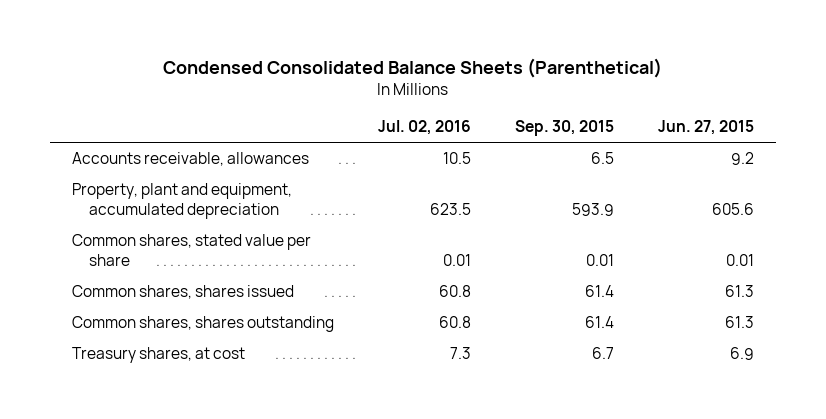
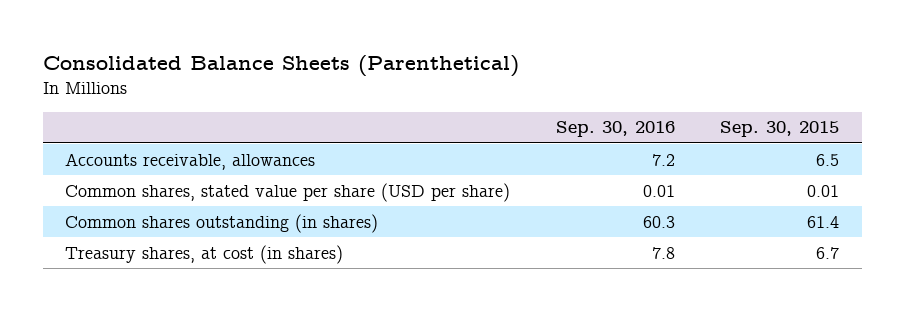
[163,58,663,79] Condensed Consolidated Balance Sheets (Parenthetical) -> [42,54,519,77] Consolidated Balance Sheets (Parenthetical)
[378,120,472,136] Jul. 02, 2016 -> none
[658,120,755,136] Jun. 27, 2015 -> none
none -> [555,121,675,138] Sep. 30, 2016
[72,183,293,219] Property, plant and equipment, accumulated depreciation -> none
[72,285,295,300] Common shares, shares issued -> none
[72,234,312,266] Common shares, stated value per share -> [65,182,511,202] Common shares, stated value per share (USD per share)
[72,316,335,333] Common shares, shares outstanding -> [65,213,379,233] Common shares outstanding (in shares)
[72,347,246,364] Treasury shares, at cost -> [65,244,344,264] Treasury shares, at cost (in shares)

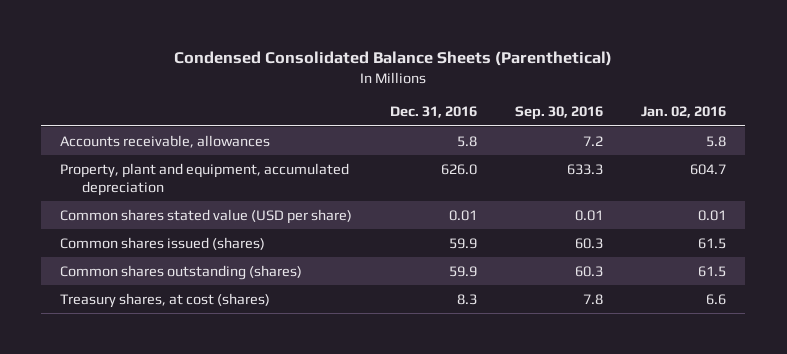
[42,54,519,77] Consolidated Balance Sheets (Parenthetical) -> [174,51,613,67] Condensed Consolidated Balance Sheets (Parenthetical)
[720,121,840,138] Sep. 30, 2015 -> none
none -> [390,106,478,119] Dec. 31, 2016
none -> [641,106,727,119] Jan. 02, 2016
none -> [60,162,350,196] Property, plant and equipment, accumulated depreciation
[65,182,511,202] Common shares, stated value per share (USD per share) -> [60,208,353,224] Common shares stated value (USD per share)
none -> [60,236,266,250] Common shares issued (shares)
[65,213,379,233] Common shares outstanding (in shares) -> [60,264,303,280] Common shares outstanding (shares)
[65,244,344,264] Treasury shares, at cost (in shares) -> [60,292,271,308] Treasury shares, at cost (shares)

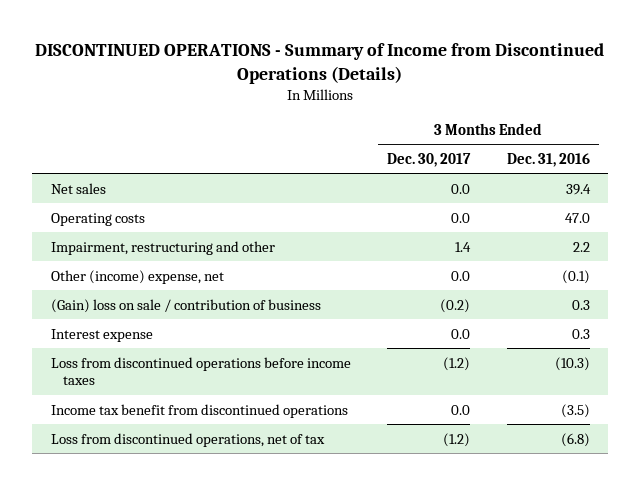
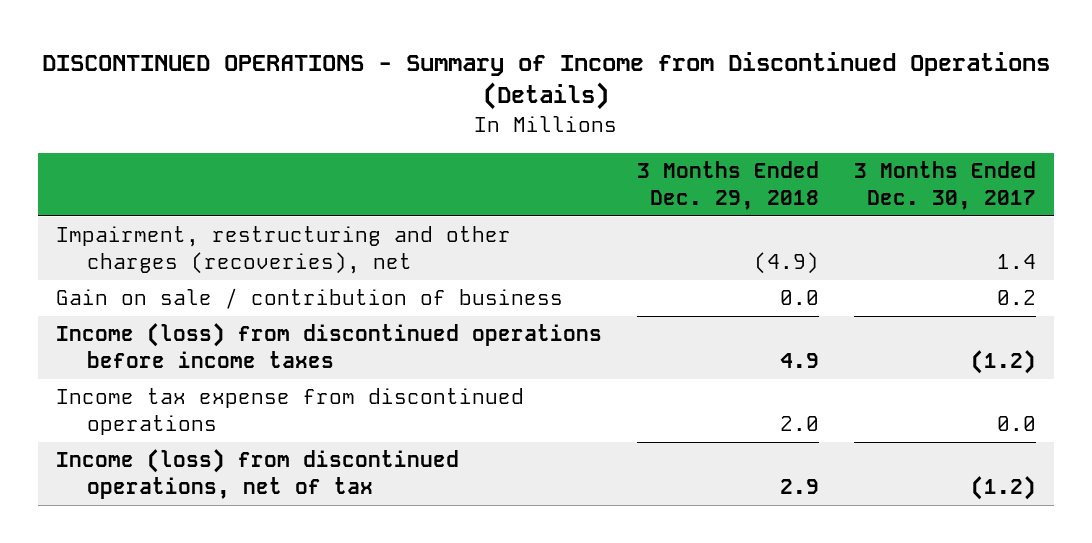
[506,153,590,168] Dec. 31, 2016 -> none
none -> [637,161,820,210] 3 Months Ended Dec. 29, 2018
[50,182,106,194] Net sales -> none
[50,212,145,226] Operating costs -> none
[50,269,224,284] Other (income) expense, net -> none
[50,328,153,342] Interest expense -> none
[50,240,275,255] Impairment, restructuring and other -> [55,226,511,275] Impairment, restructuring and other charges (recoveries), net
[50,298,321,313] (Gain) loss on sale / contribution of business -> [55,288,563,310] Gain on sale / contribution of business
[440,298,471,313] (0.2) -> [997,290,1037,306] 0.2
[50,356,351,386] Loss from discontinued operations before income taxes -> [55,323,602,369] Income (loss) from discontinued operations before income taxes
[50,403,348,418] Income tax benefit from discontinued operations -> [55,388,524,436] Income tax expense from discontinued operations
[50,432,325,447] Loss from discontinued operations, net of tax -> [55,449,459,500] Income (loss) from discontinued operations, net of tax

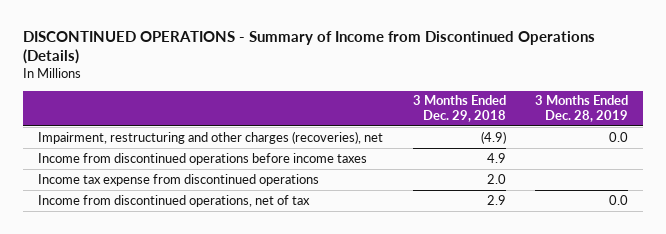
[854,161,1037,210] 3 Months Ended Dec. 30, 2017 -> none
none -> [535,95,629,122] 3 Months Ended Dec. 28, 2019
[55,288,563,310] Gain on sale / contribution of business -> none
[55,323,602,369] Income (loss) from discontinued operations before income taxes -> [37,152,367,165] Income from discontinued operations before income taxes
[55,449,459,500] Income (loss) from discontinued operations, net of tax -> [37,194,310,207] Income from discontinued operations, net of tax

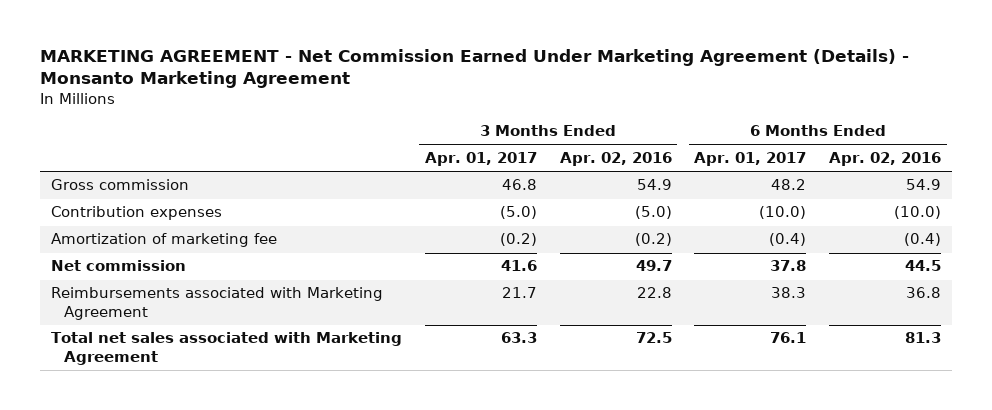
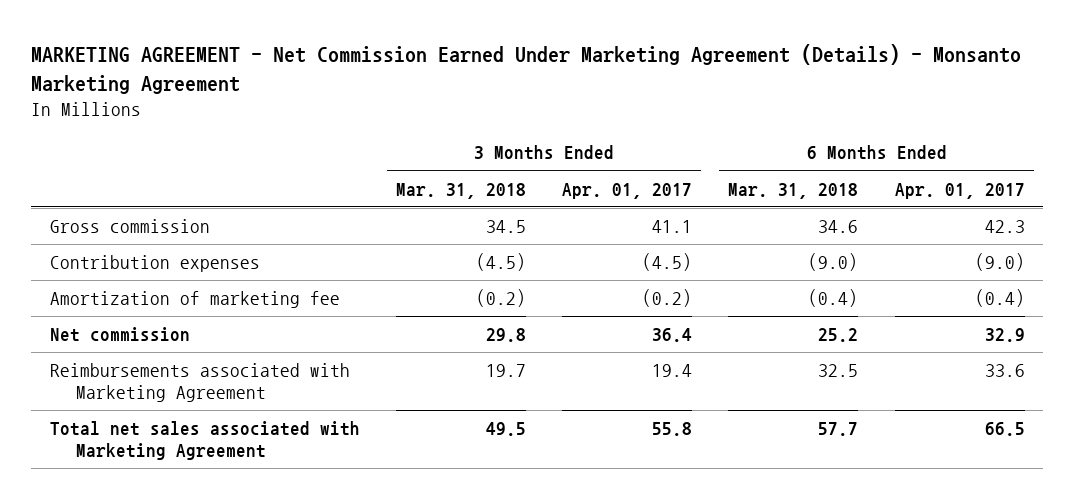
[559,152,672,167] Apr. 02, 2016 -> none
[829,152,942,167] Apr. 02, 2016 -> none
none -> [395,182,526,199] Mar. 31, 2018
none -> [728,182,859,199] Mar. 31, 2018
[502,179,538,191] 46.8 -> [652,220,693,234] 41.1
[771,179,807,191] 48.2 -> [984,220,1025,234] 42.3
[500,206,538,220] (5.0) -> [642,253,693,272] (4.5)
[759,206,807,220] (10.0) -> [974,253,1025,272] (9.0)
[501,260,538,272] 41.6 -> [652,328,693,343] 36.4
[770,260,807,272] 37.8 -> [984,328,1025,343] 32.9
[502,287,538,299] 21.7 -> [652,364,693,378] 19.4
[771,287,807,299] 38.3 -> [984,364,1025,378] 33.6
[501,332,538,344] 63.3 -> [652,422,693,437] 55.8
[770,332,807,344] 76.1 -> [984,422,1025,437] 66.5

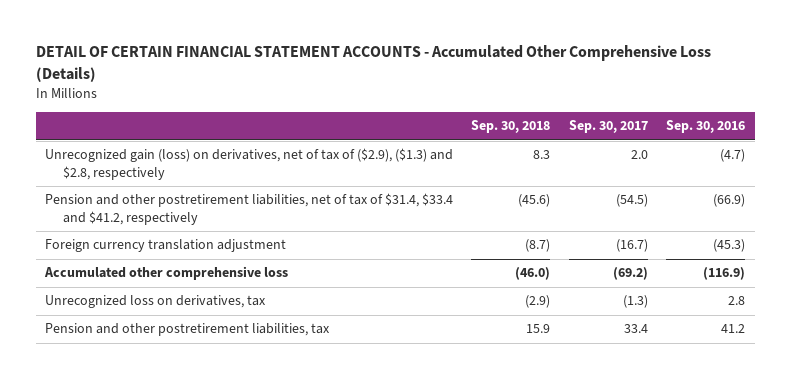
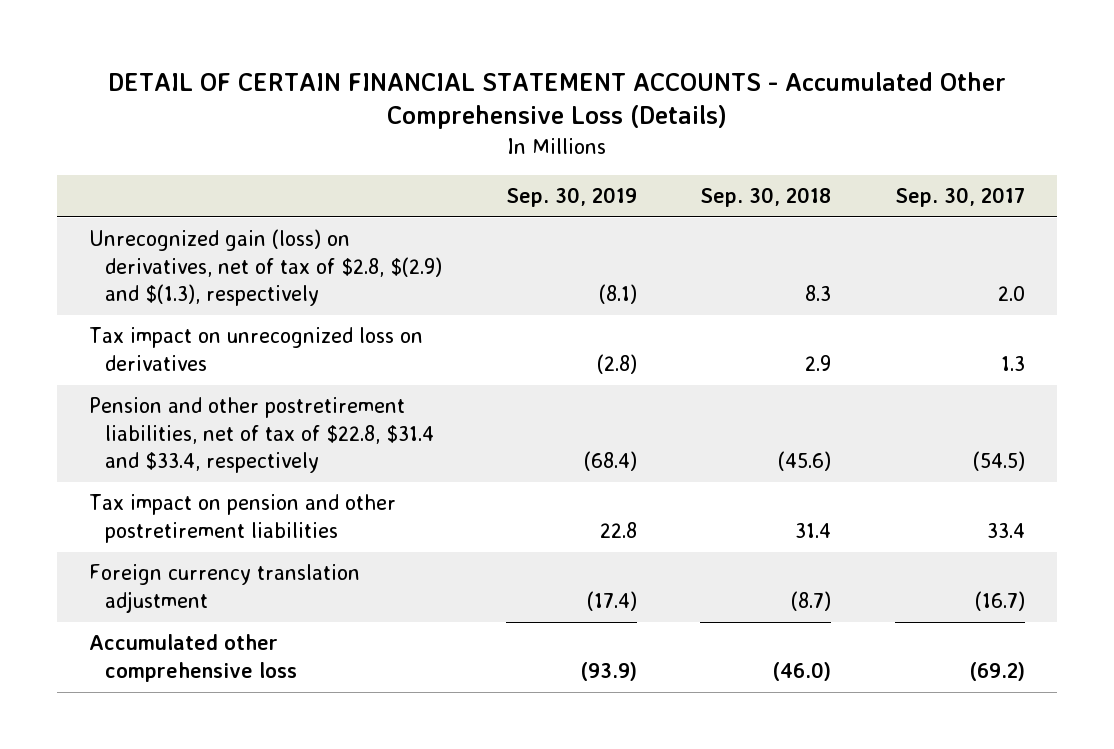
[666,120,746,134] Sep. 30, 2016 -> none
none -> [505,187,637,208] Sep. 30, 2019
[44,148,453,180] Unrecognized gain (loss) on derivatives, net of tax of ($2.9), ($1.3) and $2.8, respectively -> [89,229,443,307] Unrecognized gain (loss) on derivatives, net of tax of $2.8, $(2.9) and $(1.3), respectively
none -> [89,327,424,371] Tax impact on unrecognized loss on derivatives
[44,193,453,225] Pension and other postretirement liabilities, net of tax of $31.4, $33.4 and $41.2, respectively -> [89,397,435,474] Pension and other postretirement liabilities, net of tax of $22.8, $31.4 and $33.4, respectively
none -> [89,494,397,543] Tax impact on pension and other postretirement liabilities
[44,295,266,309] Unrecognized loss on derivatives, tax -> none
[44,323,330,337] Pension and other postretirement liabilities, tax -> none

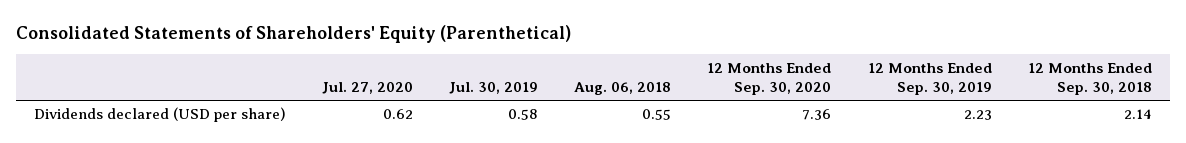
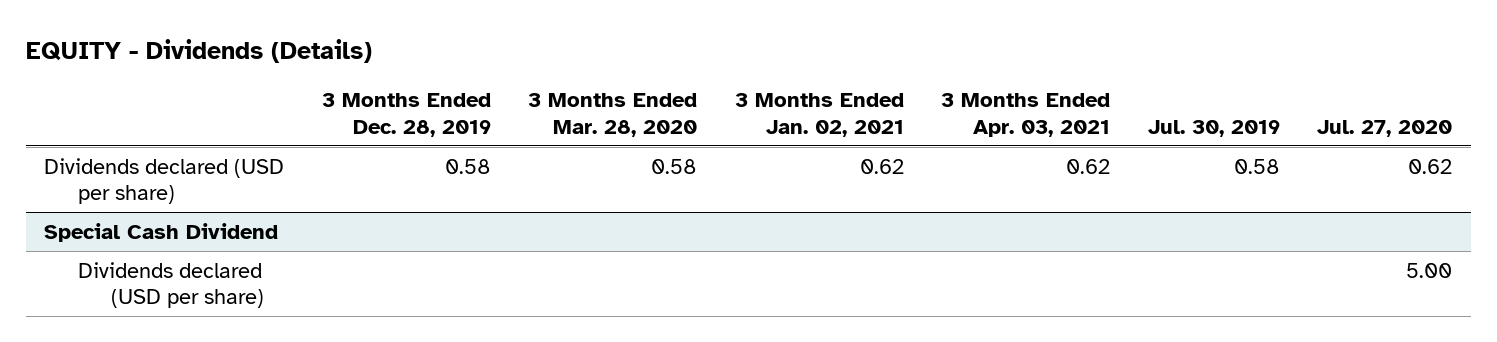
[15,25,571,44] Consolidated Statements of Shareholders' Equity (Parenthetical) -> [25,38,372,63] EQUITY - Dividends (Details)
[574,82,672,96] Aug. 06, 2018 -> none
[707,62,832,96] 12 Months Ended Sep. 30, 2020 -> none
[867,62,992,96] 12 Months Ended Sep. 30, 2019 -> none
[1027,62,1152,96] 12 Months Ended Sep. 30, 2018 -> none
none -> [321,93,491,137] 3 Months Ended Dec. 28, 2019
none -> [528,93,698,137] 3 Months Ended Mar. 28, 2020
none -> [734,93,904,137] 3 Months Ended Jan. 02, 2021
none -> [941,93,1111,137] 3 Months Ended Apr. 03, 2021
none -> [44,222,279,242] Special Cash Dividend
none -> [77,261,265,309] Dividends declared (USD per share)

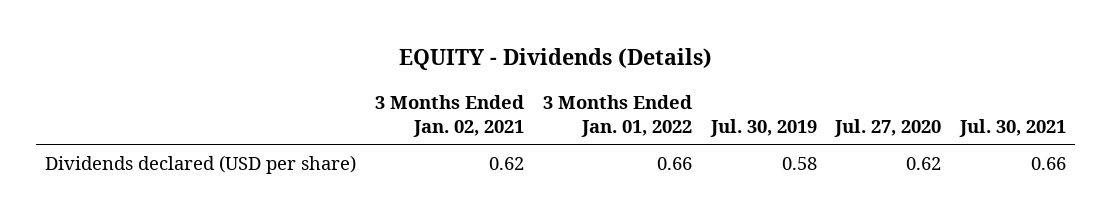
[321,93,491,137] 3 Months Ended Dec. 28, 2019 -> none
[528,93,698,137] 3 Months Ended Mar. 28, 2020 -> none
[941,93,1111,137] 3 Months Ended Apr. 03, 2021 -> none
none -> [542,94,692,137] 3 Months Ended Jan. 01, 2022
none -> [958,118,1066,137] Jul. 30, 2021
[44,222,279,242] Special Cash Dividend -> none
[77,261,265,309] Dividends declared (USD per share) -> none

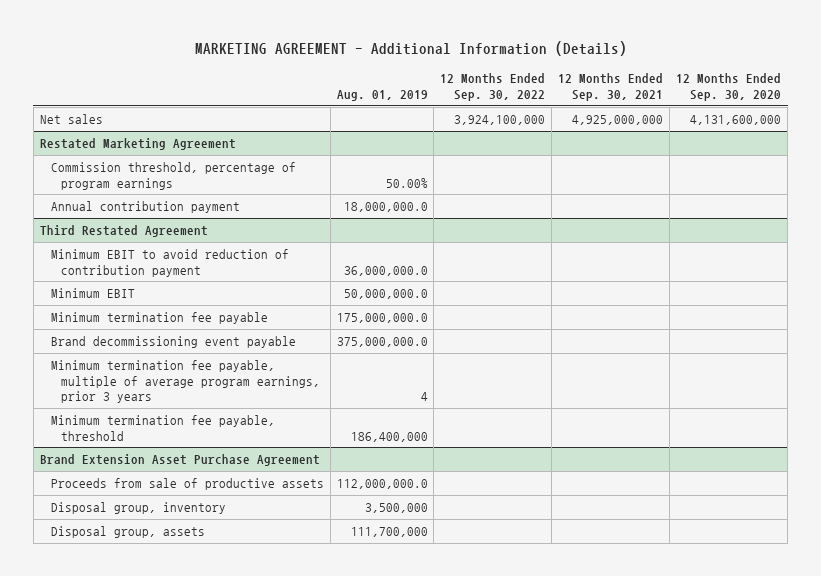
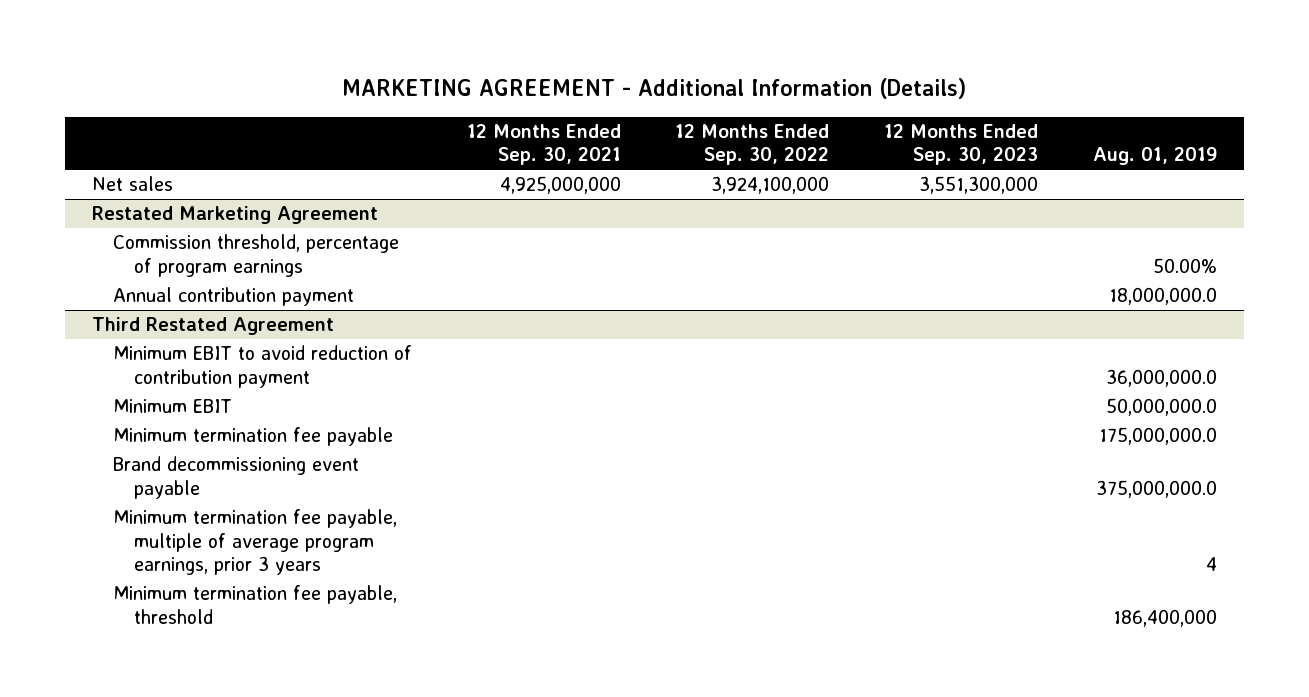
[676,73,782,101] 12 Months Ended Sep. 30, 2020 -> none
none -> [884,124,1039,166] 12 Months Ended Sep. 30, 2023
[39,453,320,466] Brand Extension Asset Purchase Agreement -> none
[50,477,324,490] Proceeds from sale of productive assets -> none
[50,501,226,514] Disposal group, inventory -> none
[50,525,205,538] Disposal group, assets -> none

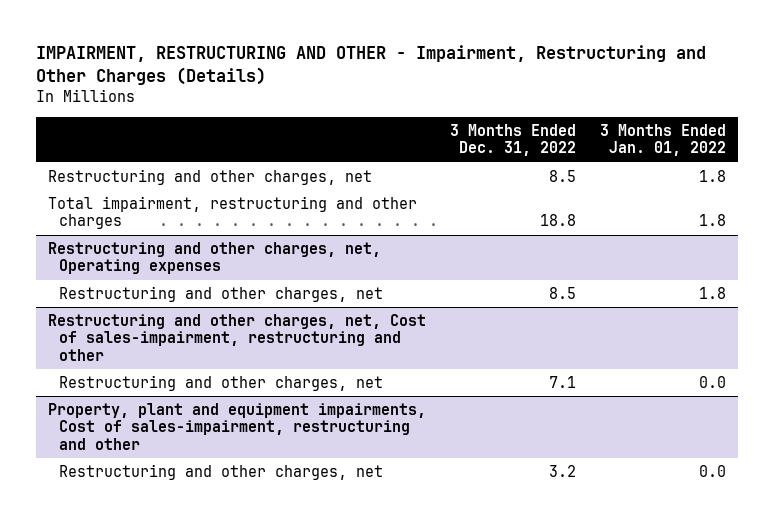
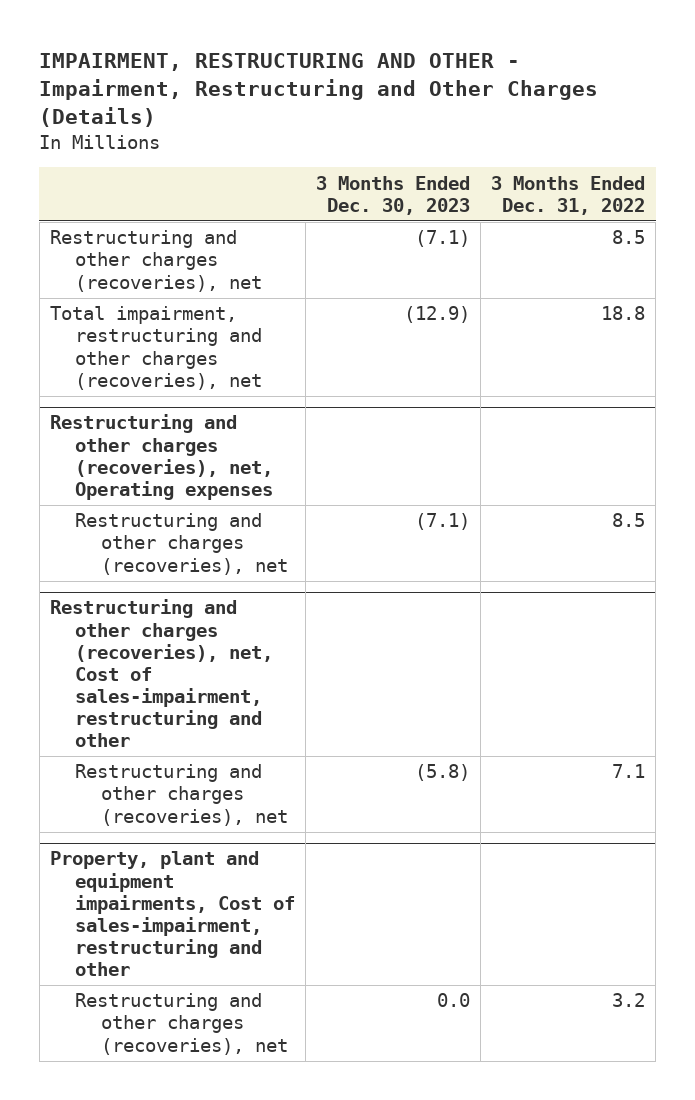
[600,124,727,157] 3 Months Ended Jan. 01, 2022 -> none
none -> [316,175,471,215] 3 Months Ended Dec. 30, 2023
[48,169,373,186] Restructuring and other charges, net -> [49,230,263,292] Restructuring and other charges (recoveries), net
[48,196,418,230] Total impairment, restructuring and other charges -> [49,306,263,390] Total impairment, restructuring and other charges (recoveries), net
[48,242,382,275] Restructuring and other charges, net, Operating expenses -> [49,414,274,500] Restructuring and other charges (recoveries), net, Operating expenses
[58,286,383,303] Restructuring and other charges, net -> [75,513,289,575] Restructuring and other charges (recoveries), net
[48,314,427,361] Restructuring and other charges, net, Cost of sales-impairment, restructuring and other -> [49,599,274,747] Restructuring and other charges (recoveries), net, Cost of sales-impairment, restructuring and other
[58,375,383,392] Restructuring and other charges, net -> [75,764,289,826] Restructuring and other charges (recoveries), net
[58,464,383,481] Restructuring and other charges, net -> [75,993,289,1055] Restructuring and other charges (recoveries), net

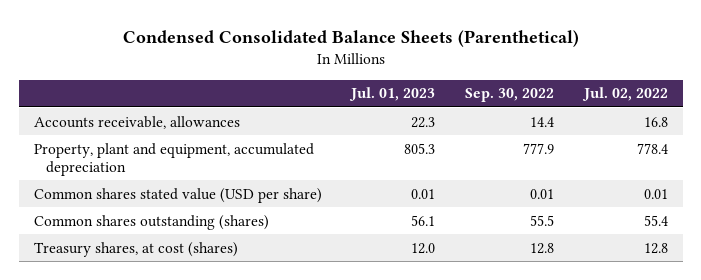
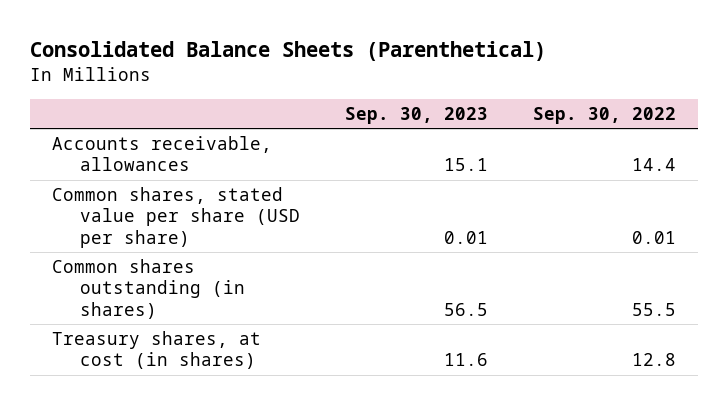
[122,29,579,47] Condensed Consolidated Balance Sheets (Parenthetical) -> [30,41,547,62] Consolidated Balance Sheets (Parenthetical)
[349,87,436,102] Jul. 01, 2023 -> none
[581,87,668,102] Jul. 02, 2022 -> none
none -> [344,106,488,124] Sep. 30, 2023
[33,142,314,176] Property, plant and equipment, accumulated depreciation -> none
[33,187,322,203] Common shares stated value (USD per share) -> [52,186,301,248] Common shares, stated value per share (USD per share)
[33,214,269,230] Common shares outstanding (shares) -> [52,258,246,319] Common shares outstanding (in shares)
[33,241,238,257] Treasury shares, at cost (shares) -> [52,330,262,370] Treasury shares, at cost (in shares)

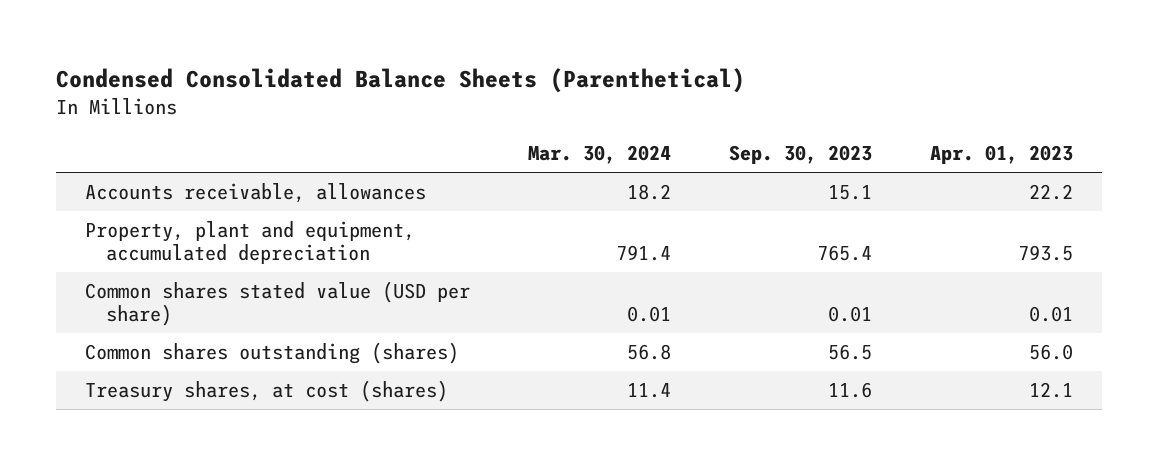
[30,41,547,62] Consolidated Balance Sheets (Parenthetical) -> [55,67,745,93] Condensed Consolidated Balance Sheets (Parenthetical)
[532,106,676,124] Sep. 30, 2022 -> none
none -> [527,145,671,165] Mar. 30, 2024
none -> [929,145,1073,165] Apr. 01, 2023
none -> [84,220,415,265] Property, plant and equipment, accumulated depreciation
[52,186,301,248] Common shares, stated value per share (USD per share) -> [84,280,470,327] Common shares stated value (USD per share)
[52,258,246,319] Common shares outstanding (in shares) -> [84,341,459,364] Common shares outstanding (shares)
[52,330,262,370] Treasury shares, at cost (in shares) -> [84,379,448,402] Treasury shares, at cost (shares)

